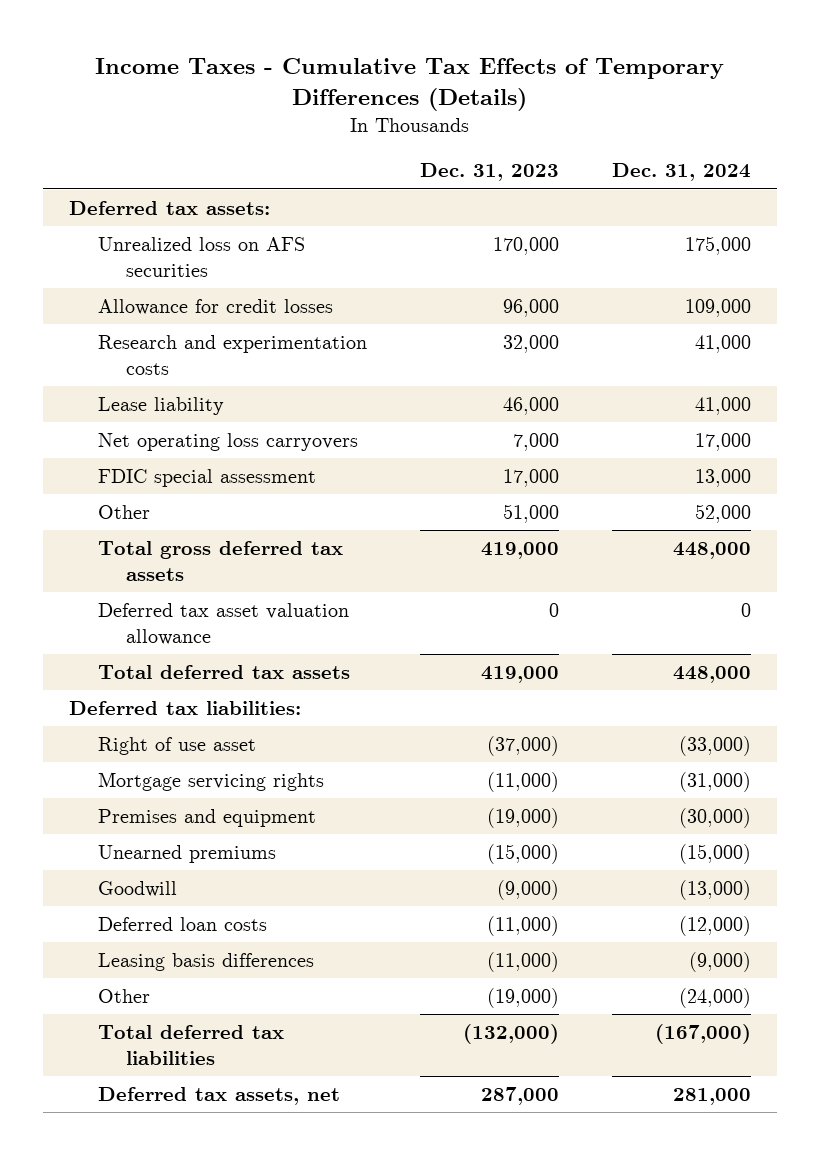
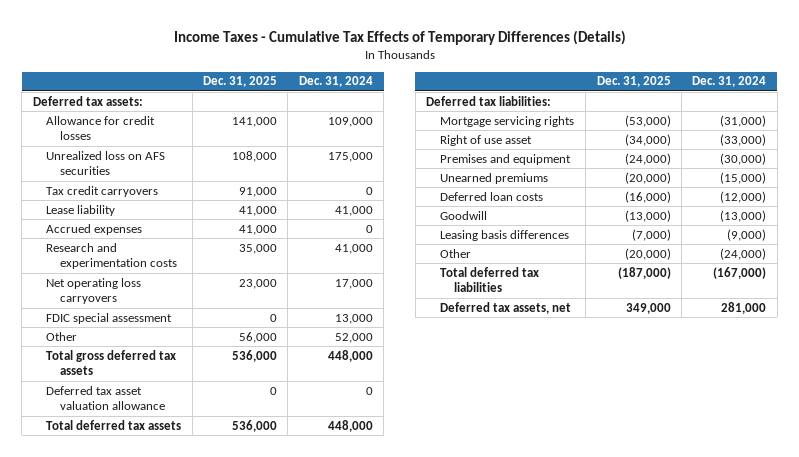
[419,163,559,182] Dec. 31, 2023 -> none
none -> [203,76,278,88] Dec. 31, 2025
[97,237,305,277] Unrealized loss on AFS securities -> [46,150,166,176] Unrealized loss on AFS securities
none -> [46,185,159,197] Tax credit carryovers
none -> [46,223,143,235] Accrued expenses
[97,335,367,375] Research and experimentation costs -> [46,242,178,270] Research and experimentation costs
[97,737,256,756] Right of use asset -> [440,134,533,146] Right of use asset
[97,881,177,898] Goodwill -> [440,210,488,220] Goodwill

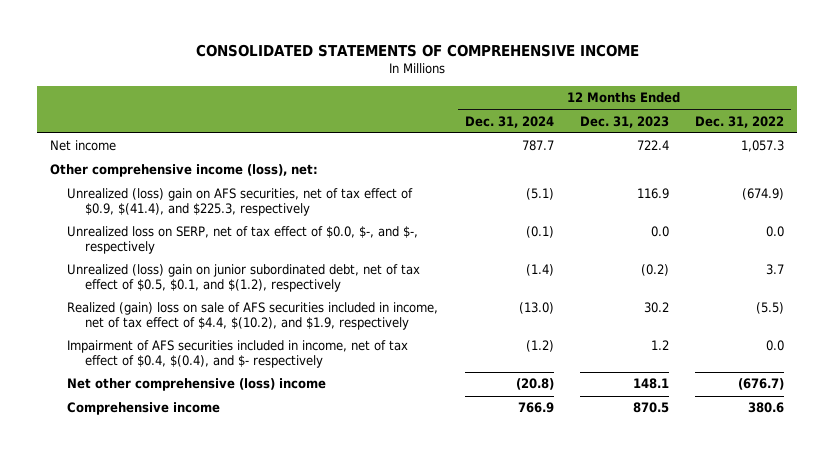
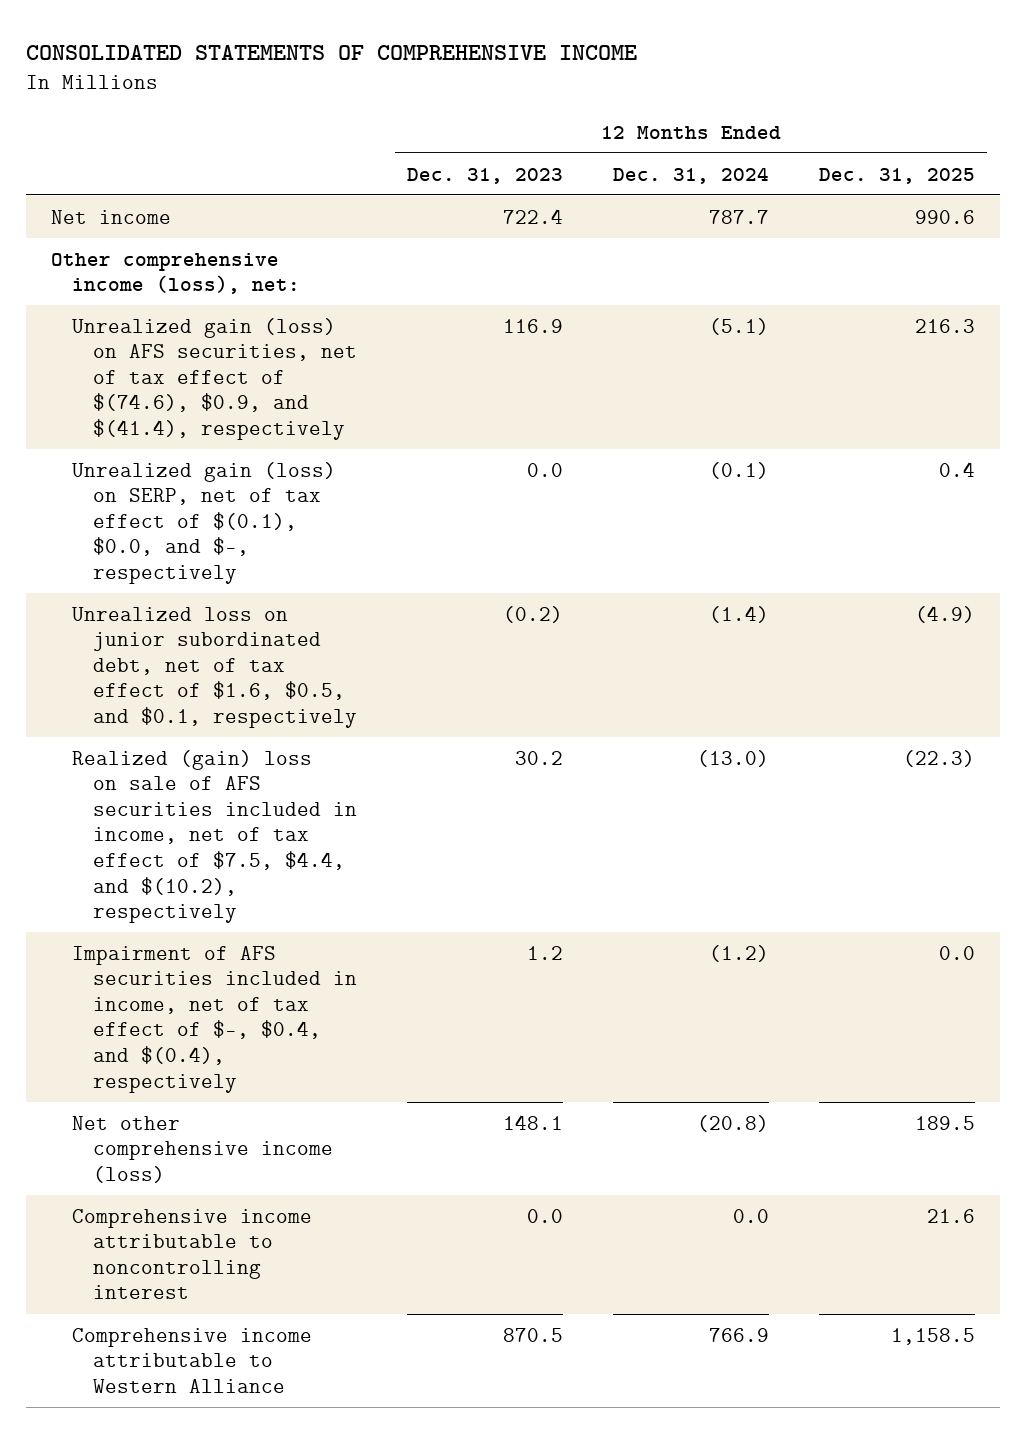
[695,115,785,128] Dec. 31, 2022 -> none
none -> [819,167,976,184] Dec. 31, 2025
[67,188,414,217] Unrealized (loss) gain on AFS securities, net of tax effect of $0.9, $(41.4), and $225.3, respectively -> [71,317,358,440] Unrealized gain (loss) on AFS securities, net of tax effect of $(74.6), $0.9, and $(41.4), respectively
[67,226,419,255] Unrealized loss on SERP, net of tax effect of $0.0, $-, and $-, respectively -> [71,461,336,584] Unrealized gain (loss) on SERP, net of tax effect of $(0.1), $0.0, and $-, respectively
[67,264,421,293] Unrealized (loss) gain on junior subordinated debt, net of tax effect of $0.5, $0.1, and $(1.2), respectively -> [71,606,358,728] Unrealized loss on junior subordinated debt, net of tax effect of $1.6, $0.5, and $0.1, respectively
[67,302,439,331] Realized (gain) loss on sale of AFS securities included in income, net of tax effect of $4.4, $(10.2), and $1.9, respectively -> [71,749,358,924] Realized (gain) loss on sale of AFS securities included in income, net of tax effect of $7.5, $4.4, and $(10.2), respectively
[67,340,409,369] Impairment of AFS securities included in income, net of tax effect of $0.4, $(0.4), and $- respectively -> [71,945,358,1093] Impairment of AFS securities included in income, net of tax effect of $-, $0.4, and $(0.4), respectively
[67,378,327,392] Net other comprehensive (loss) income -> [71,1115,334,1183] Net other comprehensive income (loss)
none -> [71,1208,312,1300] Comprehensive income attributable to noncontrolling interest
[67,402,221,416] Comprehensive income -> [71,1327,312,1394] Comprehensive income attributable to Western Alliance

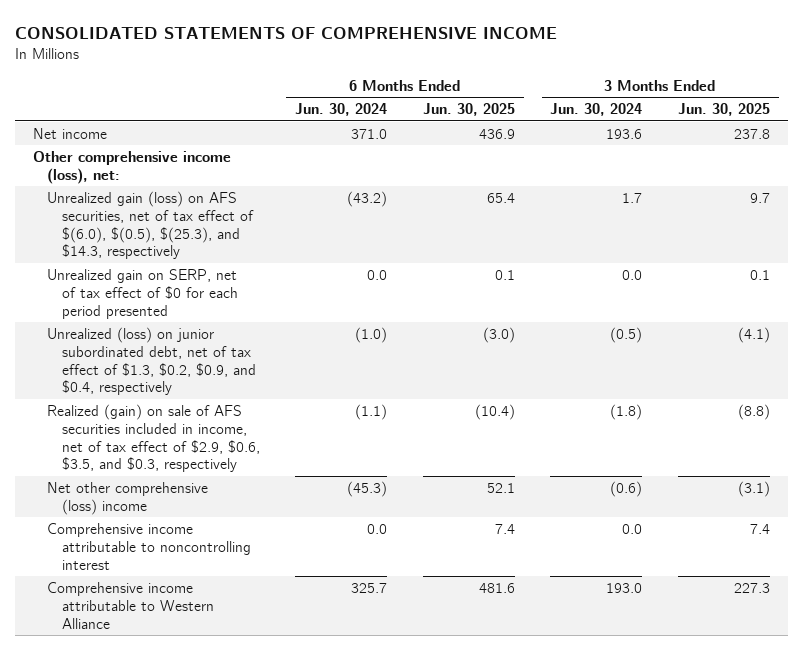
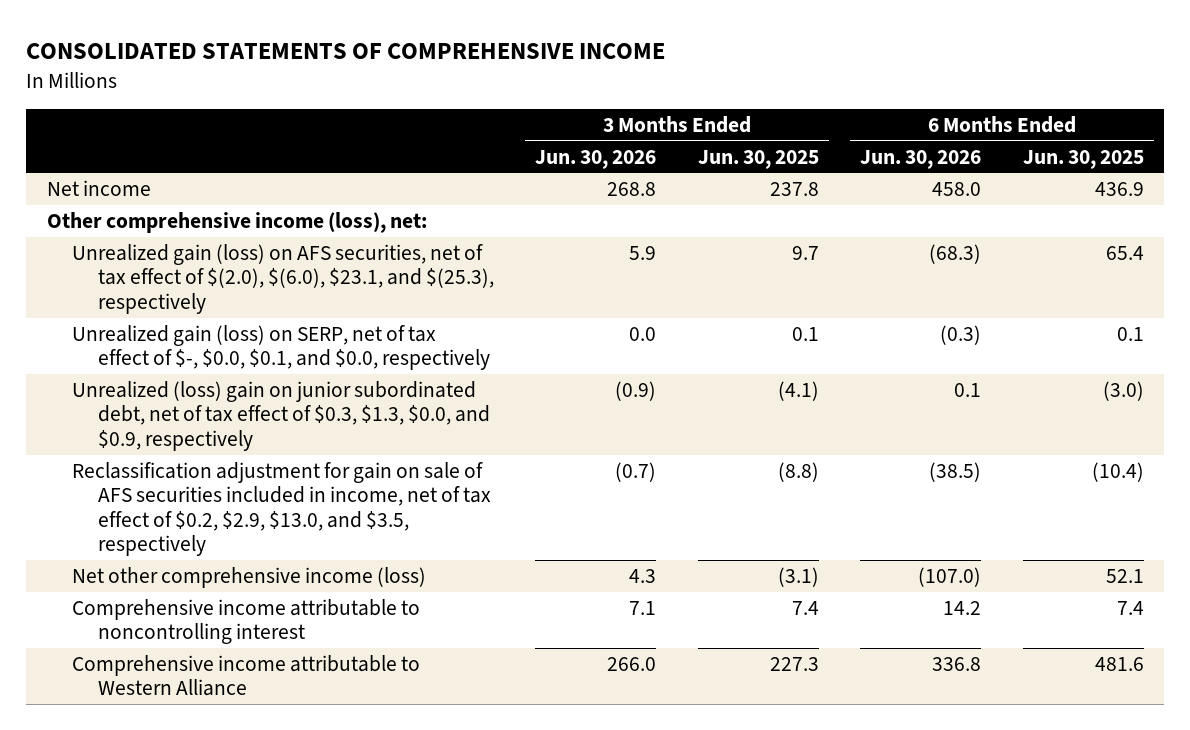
[295,103,388,117] Jun. 30, 2024 -> none
[550,103,643,117] Jun. 30, 2024 -> none
none -> [535,149,657,169] Jun. 30, 2026
none -> [860,149,982,169] Jun. 30, 2026
[47,190,254,260] Unrealized gain (loss) on AFS securities, net of tax effect of $(6.0), $(0.5), $(25.3), and $14.3, respectively -> [72,243,494,314] Unrealized gain (loss) on AFS securities, net of tax effect of $(2.0), $(6.0), $23.1, and $(25.3), respectively
[47,268,238,319] Unrealized gain on SERP, net of tax effect of $0 for each period presented -> [72,324,490,371] Unrealized gain (loss) on SERP, net of tax effect of $-, $0.0, $0.1, and $0.0, respectively
[47,326,256,396] Unrealized (loss) on junior subordinated debt, net of tax effect of $1.3, $0.2, $0.9, and $0.4, respectively -> [72,380,490,451] Unrealized (loss) gain on junior subordinated debt, net of tax effect of $0.3, $1.3, $0.0, and $0.9, respectively
[47,403,260,473] Realized (gain) on sale of AFS securities included in income, net of tax effect of $2.9, $0.6, $3.5, and $0.3, respectively -> [72,461,491,557] Reclassification adjustment for gain on sale of AFS securities included in income, net of tax effect of $0.2, $2.9, $13.0, and $3.5, respectively
[47,481,209,515] Net other comprehensive (loss) income -> [72,566,427,588] Net other comprehensive income (loss)

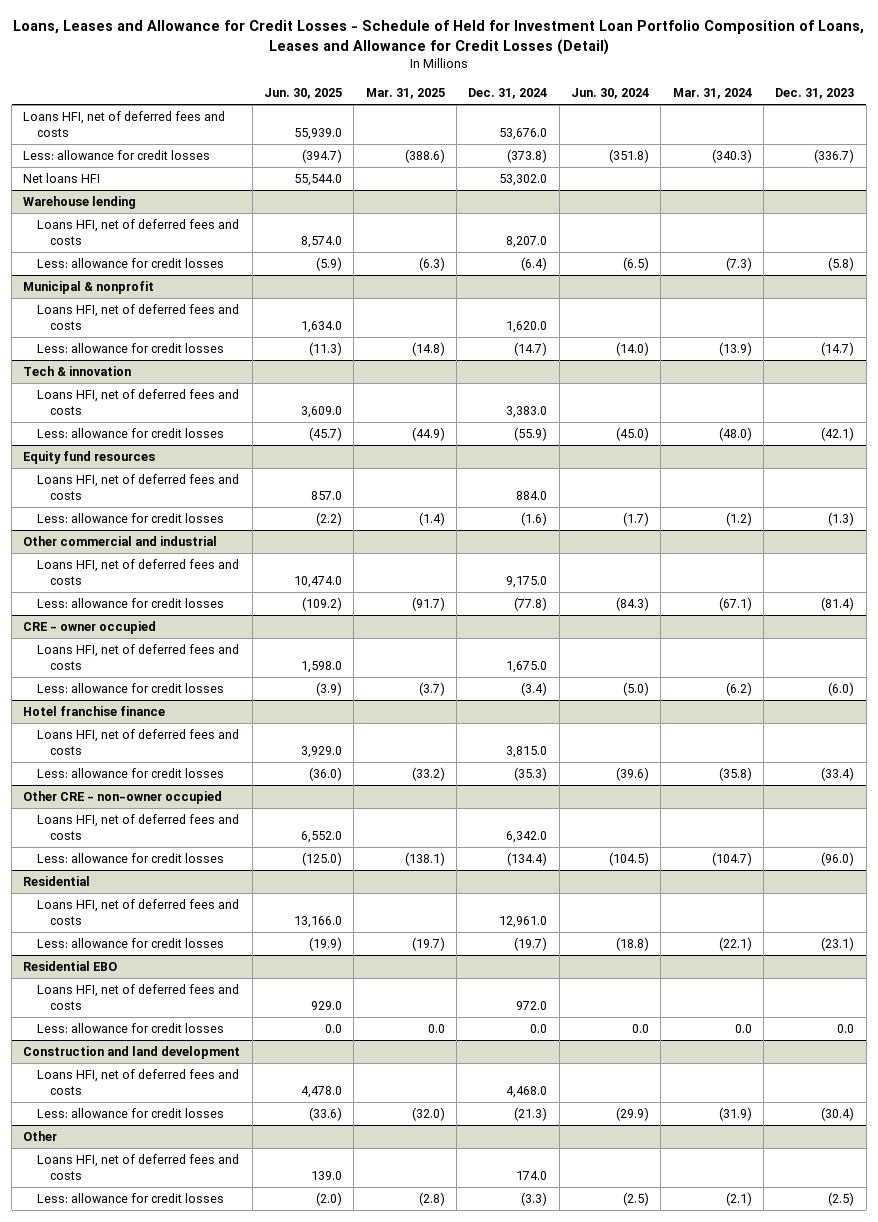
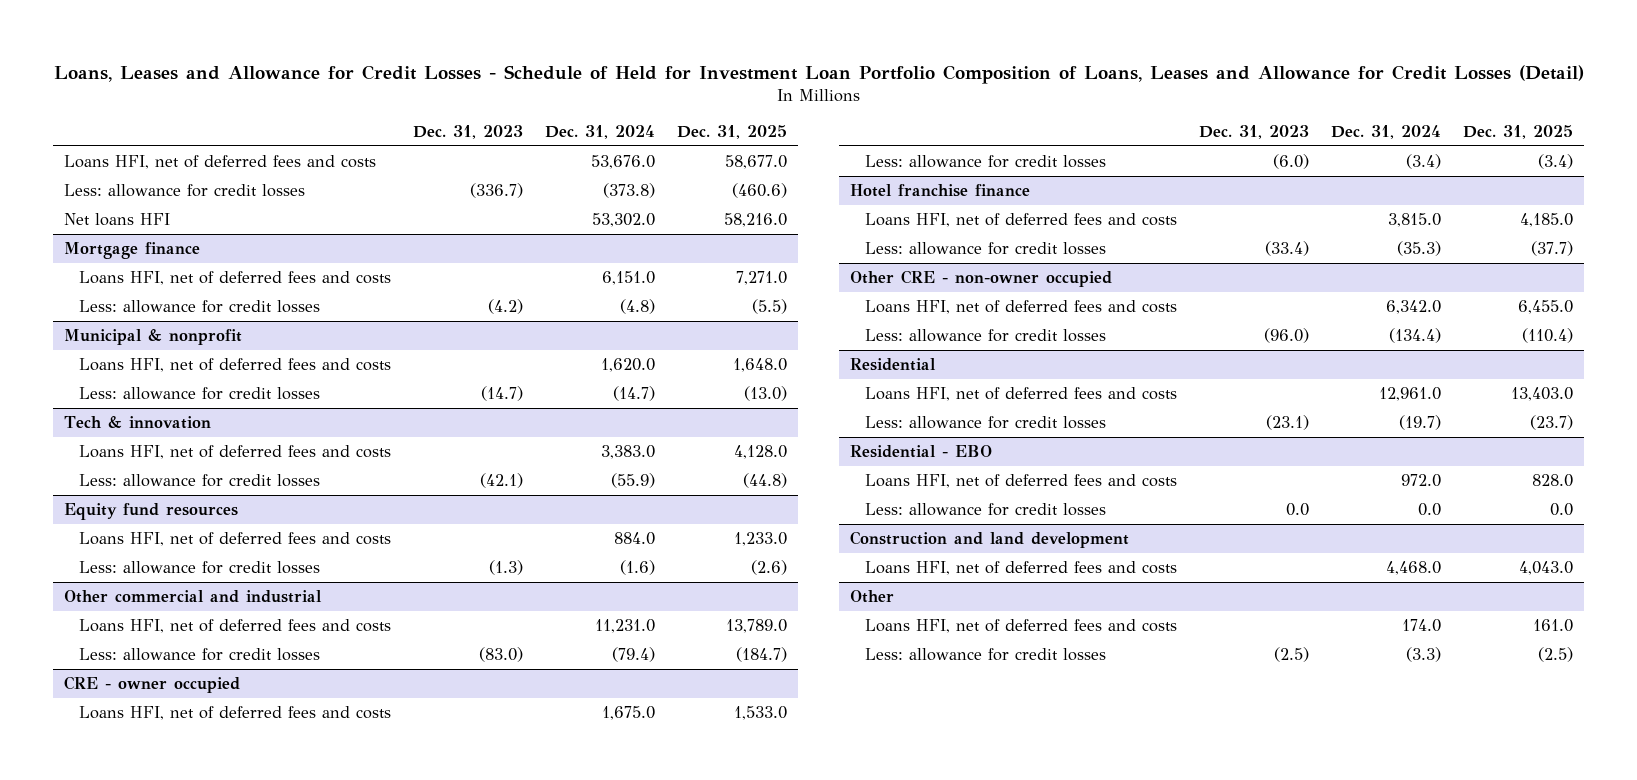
[264,88,343,100] Jun. 30, 2025 -> none
[365,88,445,100] Mar. 31, 2025 -> none
[571,88,650,100] Jun. 30, 2024 -> none
[672,88,752,100] Mar. 31, 2024 -> none
none -> [677,124,788,139] Dec. 31, 2025
[23,196,137,210] Warehouse lending -> [64,241,201,259] Mortgage finance
[506,236,548,249] 8,207.0 -> [602,270,656,285] 6,151.0
[521,257,548,272] (6.4) -> [620,298,656,314] (4.8)
[828,257,855,272] (5.8) -> [487,298,523,314] (4.2)
[506,576,548,589] 9,175.0 -> [595,618,656,633] 11,231.0
[514,597,548,612] (77.8) -> [612,646,656,662] (79.4)
[821,597,855,612] (81.4) -> [478,646,523,662] (83.0)
[23,961,118,972] Residential EBO -> [850,444,993,458] Residential - EBO
[36,1108,224,1119] Less: allowance for credit losses -> none

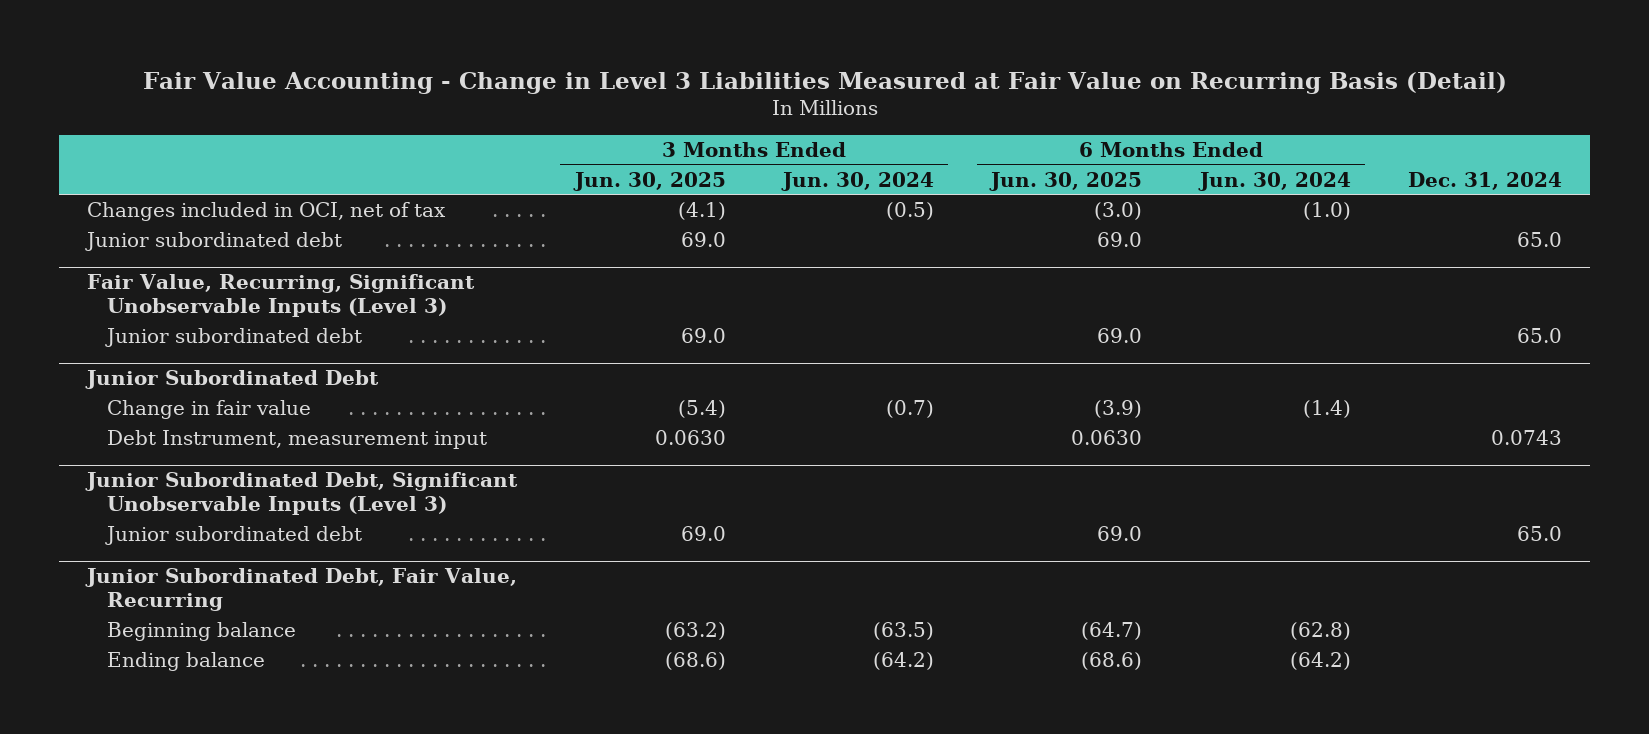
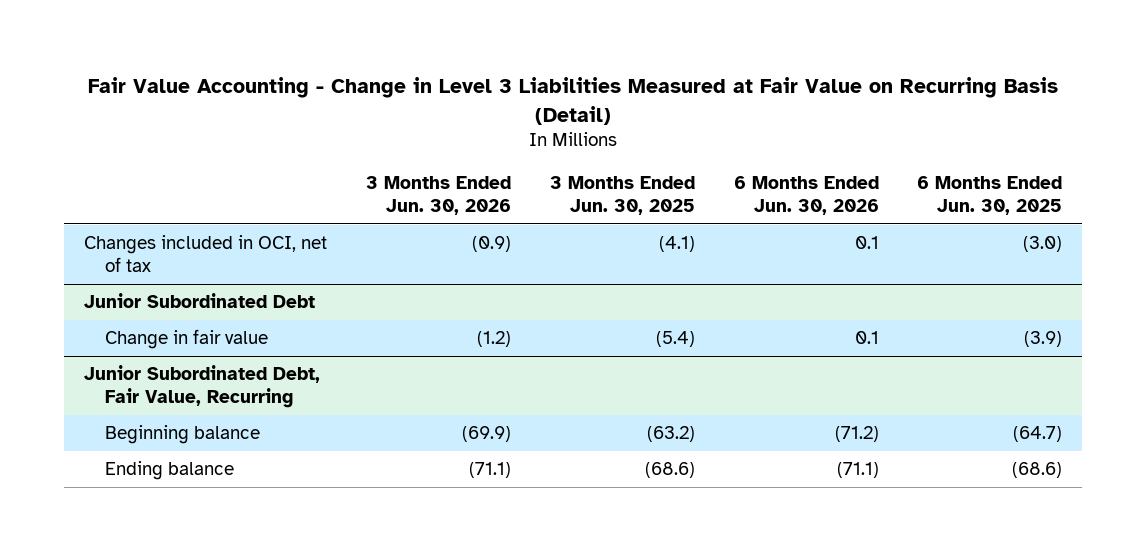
[780,171,934,191] Jun. 30, 2024 -> none
[1197,171,1351,191] Jun. 30, 2024 -> none
[1407,171,1562,190] Dec. 31, 2024 -> none
none -> [365,176,511,215] 3 Months Ended Jun. 30, 2026
none -> [733,176,879,215] 6 Months Ended Jun. 30, 2026
[85,232,343,252] Junior subordinated debt -> none
[87,274,476,318] Fair Value, Recurring, Significant Unobservable Inputs (Level 3) -> none
[105,328,363,348] Junior subordinated debt -> none
[107,430,488,450] Debt Instrument, measurement input -> none
[85,472,519,516] Junior Subordinated Debt, Significant Unobservable Inputs (Level 3) -> none
[105,526,363,546] Junior subordinated debt -> none

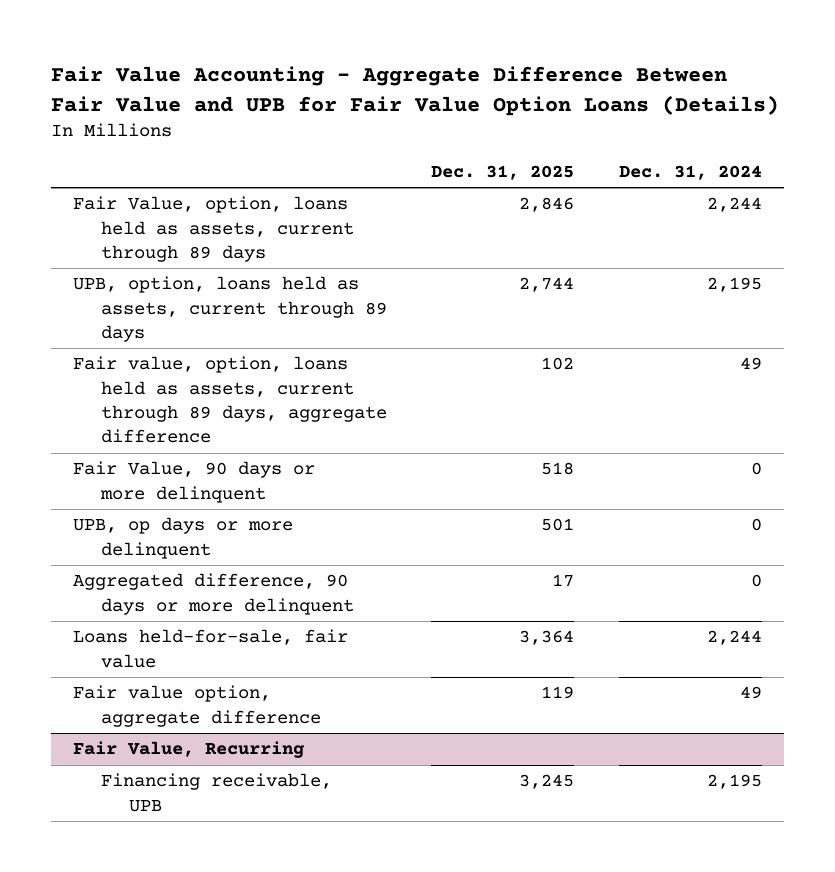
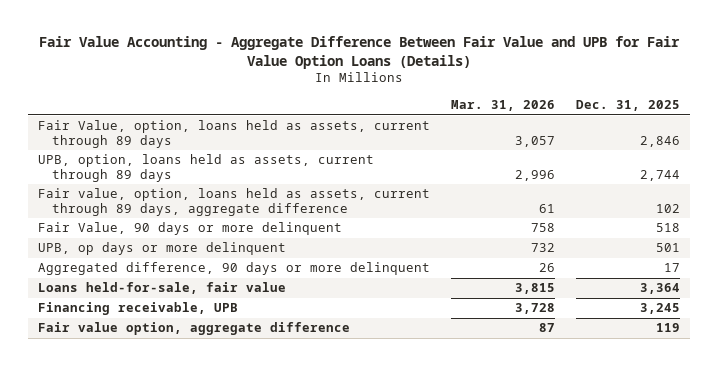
[618,165,762,181] Dec. 31, 2024 -> none
none -> [450,100,555,112] Mar. 31, 2026
[73,741,306,759] Fair Value, Recurring -> none
[73,685,322,727] Fair value option, aggregate difference -> [38,322,351,336] Fair value option, aggregate difference

